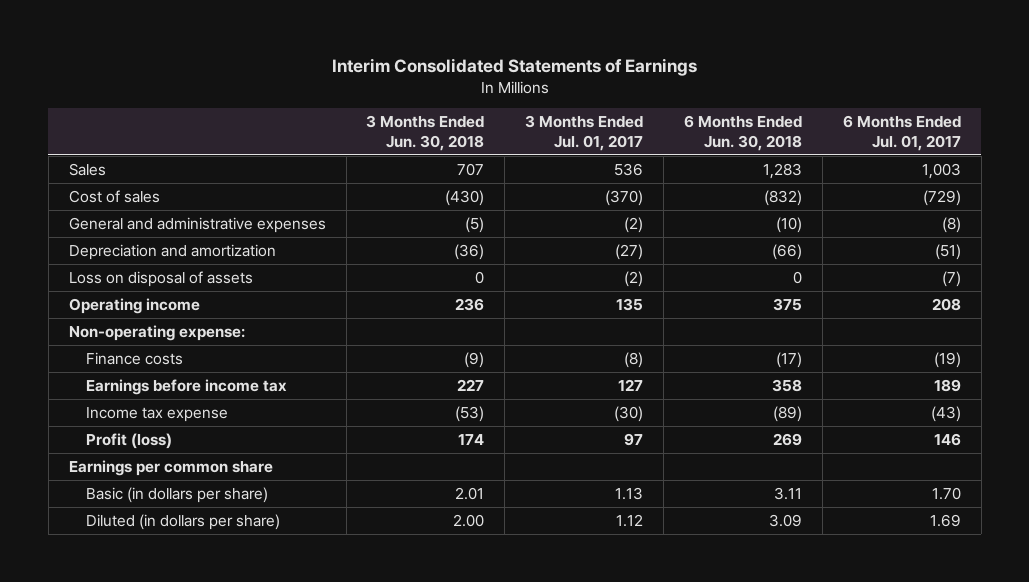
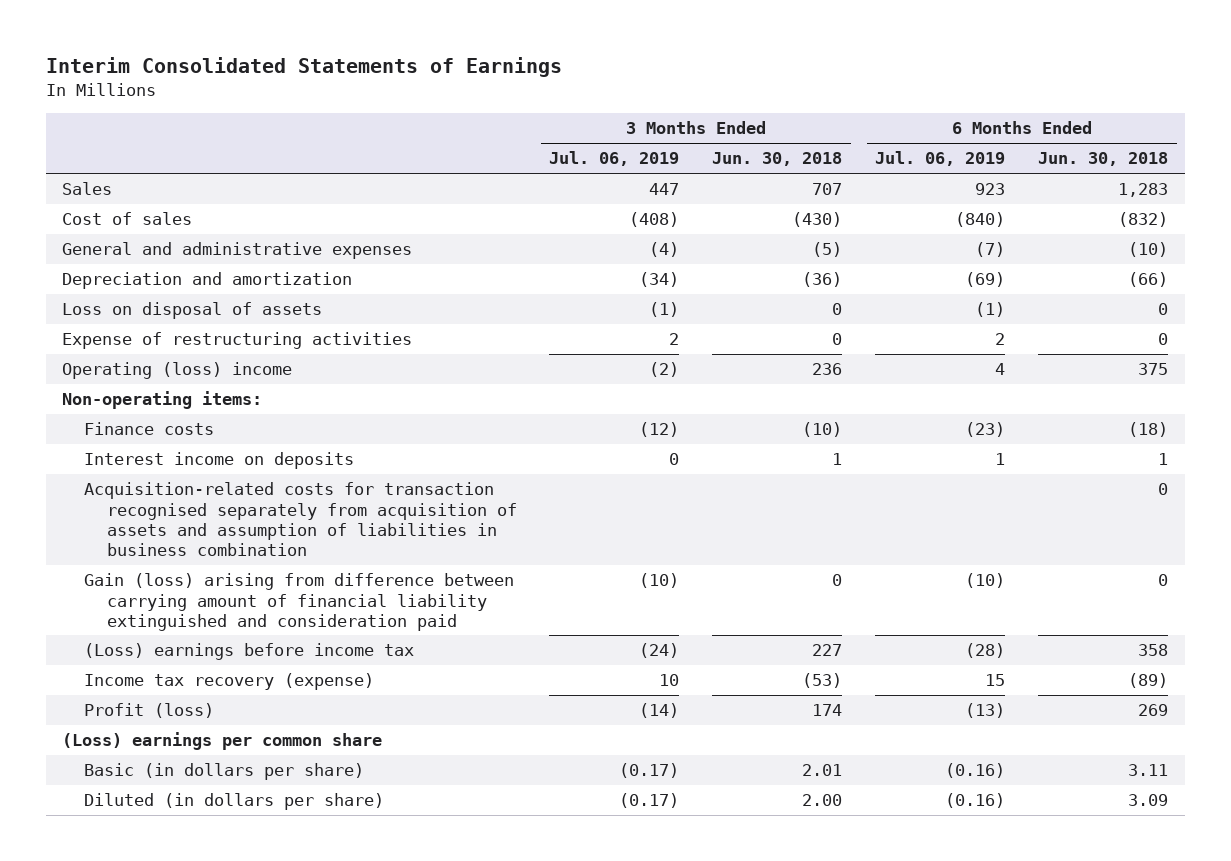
[525,115,644,151] 3 Months Ended Jul. 01, 2017 -> none
[842,115,961,151] 6 Months Ended Jul. 01, 2017 -> none
none -> [549,151,680,167] Jul. 06, 2019
none -> [875,151,1006,167] Jul. 06, 2019
none -> [62,332,413,350] Expense of restructuring activities
[68,298,200,315] Operating income -> [62,362,293,380] Operating (loss) income
[68,325,245,342] Non-operating expense: -> [62,391,263,410] Non-operating items:
[464,352,485,369] (9) -> [802,422,843,438] (10)
[775,352,802,369] (17) -> [1128,422,1169,438] (18)
none -> [84,452,355,470] Interest income on deposits
none -> [84,482,517,556] Acquisition-related costs for transaction recognised separately from acquisition of assets and assumption of liabilities in business combination
none -> [84,573,515,631] Gain (loss) arising from difference between carrying amount of financial liability extinguished and consideration paid
[85,379,287,396] Earnings before income tax -> [84,643,415,661] (Loss) earnings before income tax
[85,407,228,423] Income tax expense -> [84,673,375,691] Income tax recovery (expense)
[68,460,273,477] Earnings per common share -> [62,732,383,751] (Loss) earnings per common share

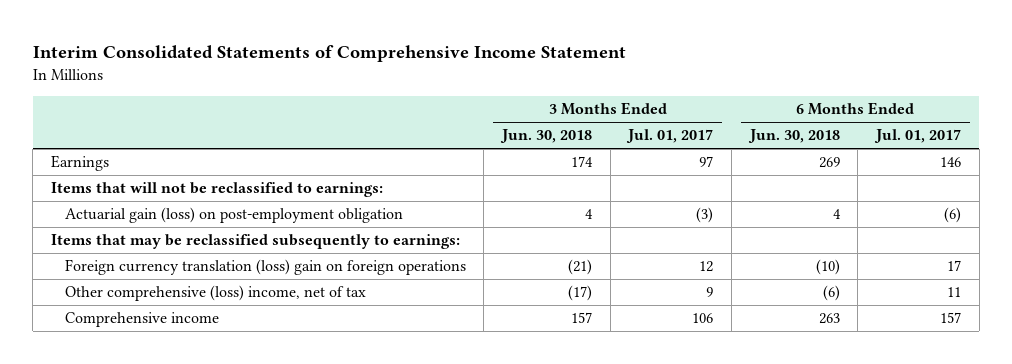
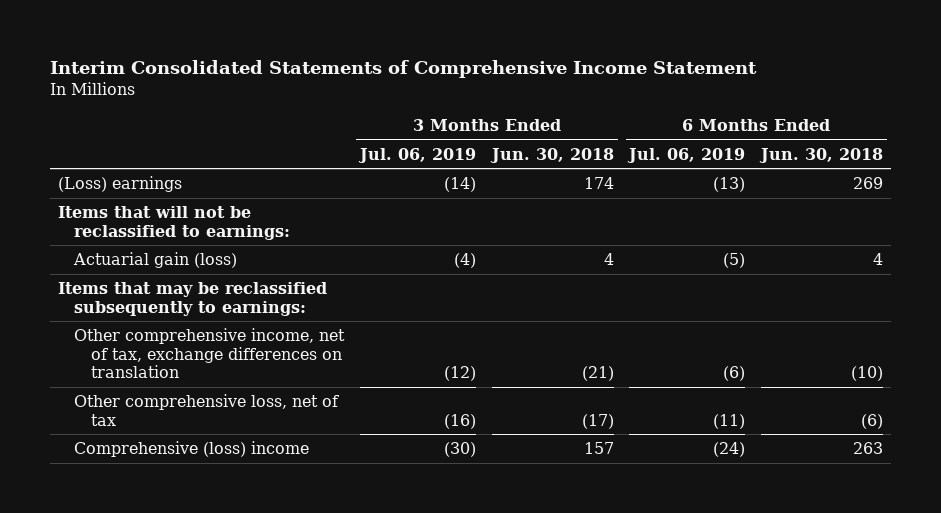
[626,129,714,144] Jul. 01, 2017 -> none
[873,129,961,144] Jul. 01, 2017 -> none
none -> [358,147,477,163] Jul. 06, 2019
none -> [627,147,746,163] Jul. 06, 2019
[50,155,109,172] Earnings -> [57,176,182,193] (Loss) earnings
[64,207,403,224] Actuarial gain (loss) on post-employment obligation -> none
none -> [73,252,238,269] Actuarial gain (loss)
[64,259,466,276] Foreign currency translation (loss) gain on foreign operations -> [74,328,346,379] Other comprehensive income, net of tax, exchange differences on translation
[64,285,366,302] Other comprehensive (loss) income, net of tax -> [74,394,340,426] Other comprehensive loss, net of tax
[64,312,219,328] Comprehensive income -> [74,441,310,458] Comprehensive (loss) income

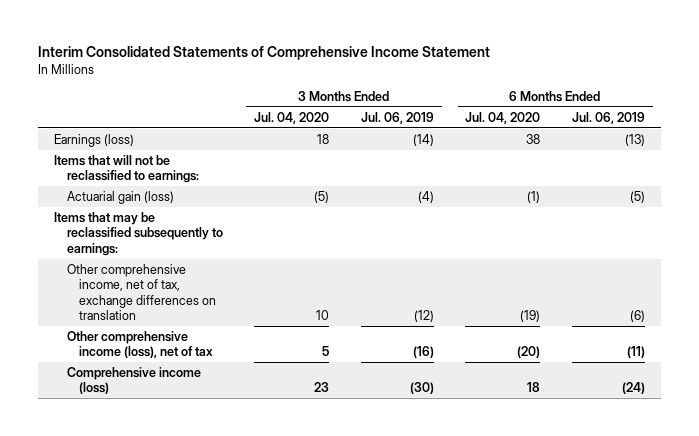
[489,147,614,163] Jun. 30, 2018 -> none
[759,147,884,163] Jun. 30, 2018 -> none
none -> [254,111,330,124] Jul. 04, 2020
none -> [465,111,541,124] Jul. 04, 2020
[57,176,182,193] (Loss) earnings -> [54,133,135,147] Earnings (loss)
[74,394,340,426] Other comprehensive loss, net of tax -> [66,330,214,359] Other comprehensive income (loss), net of tax
[74,441,310,458] Comprehensive (loss) income -> [66,366,201,395] Comprehensive income (loss)

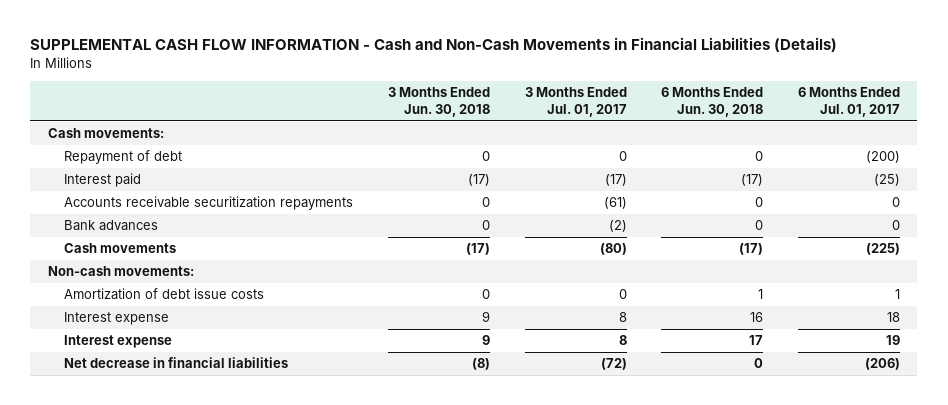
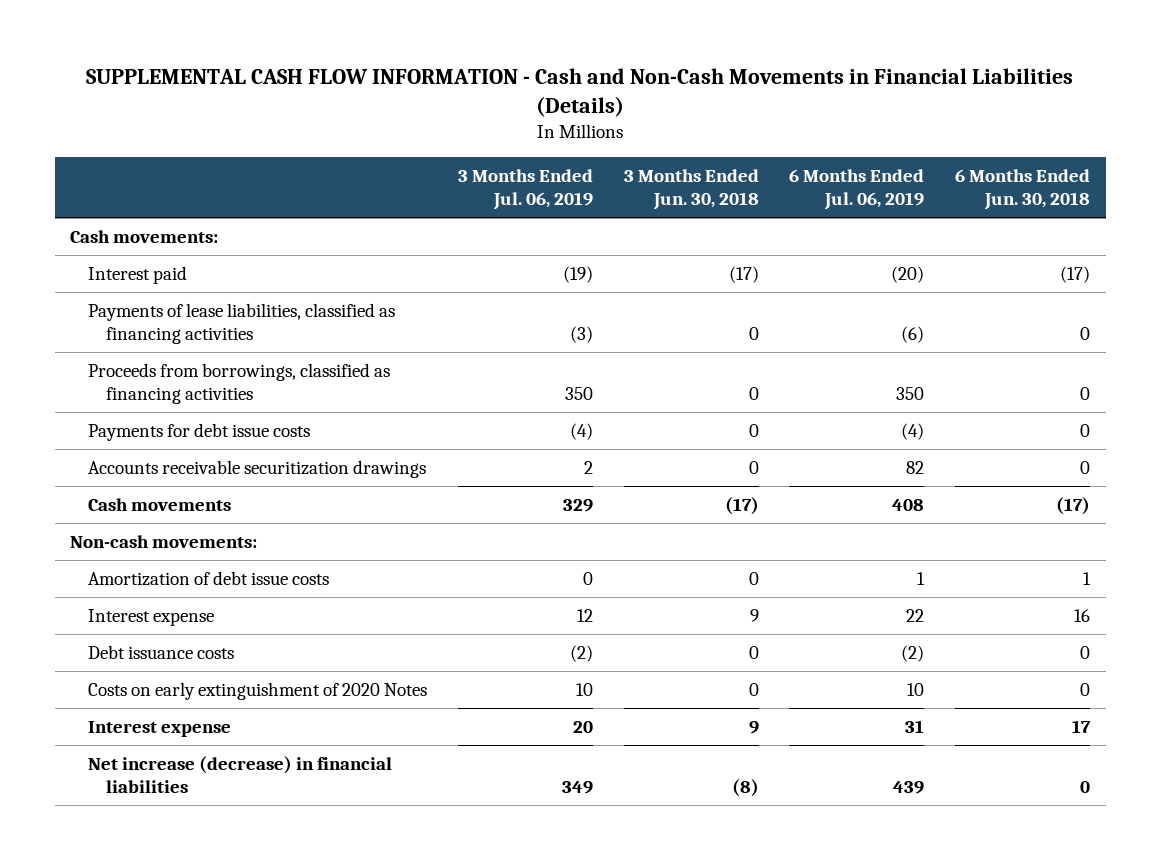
[524,87,627,117] 3 Months Ended Jul. 01, 2017 -> none
[797,87,900,117] 6 Months Ended Jul. 01, 2017 -> none
none -> [457,168,593,210] 3 Months Ended Jul. 06, 2019
none -> [789,168,925,210] 6 Months Ended Jul. 06, 2019
[64,150,183,165] Repayment of debt -> none
[64,220,159,232] Bank advances -> none
none -> [88,302,396,345] Payments of lease liabilities, classified as financing activities
none -> [88,362,391,405] Proceeds from borrowings, classified as financing activities
none -> [88,422,311,441] Payments for debt issue costs
[64,196,354,211] Accounts receivable securitization repayments -> [88,459,427,478] Accounts receivable securitization drawings
none -> [88,644,235,659] Debt issuance costs
none -> [88,681,428,700] Costs on early extinguishment of 2020 Notes
[64,357,289,369] Net decrease in financial liabilities -> [88,755,393,794] Net increase (decrease) in financial liabilities

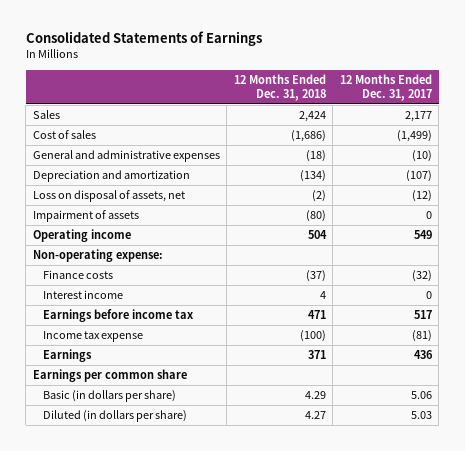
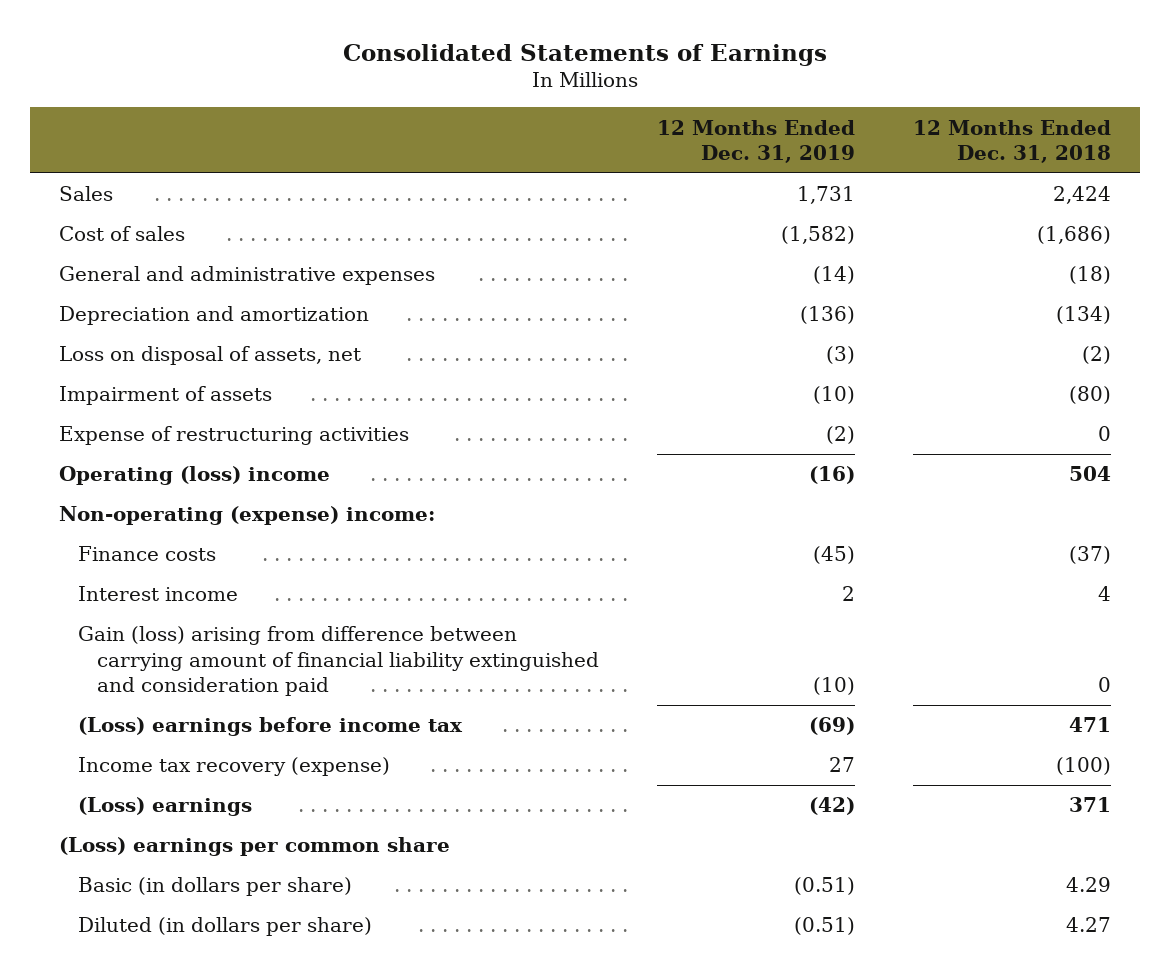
[339,73,432,101] 12 Months Ended Dec. 31, 2017 -> none
none -> [657,119,856,163] 12 Months Ended Dec. 31, 2019
none -> [59,426,410,446] Expense of restructuring activities
[32,229,131,243] Operating income -> [59,466,331,486] Operating (loss) income
[32,249,163,263] Non-operating expense: -> [59,506,436,526] Non-operating (expense) income:
none -> [78,626,600,697] Gain (loss) arising from difference between carrying amount of financial liability extinguished and consideration paid
[43,309,194,323] Earnings before income tax -> [78,717,464,737] (Loss) earnings before income tax
[43,331,144,343] Income tax expense -> [78,757,391,777] Income tax recovery (expense)
[43,349,93,363] Earnings -> [78,797,253,817] (Loss) earnings
[32,369,187,383] Earnings per common share -> [59,837,451,857] (Loss) earnings per common share

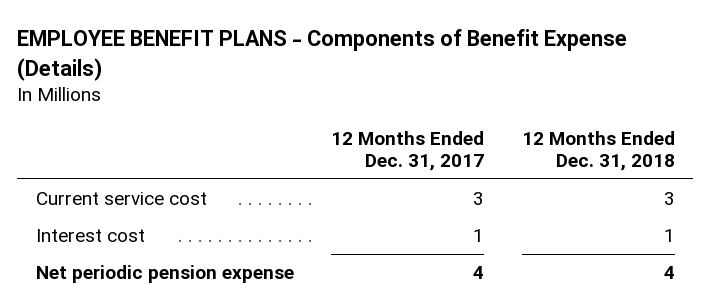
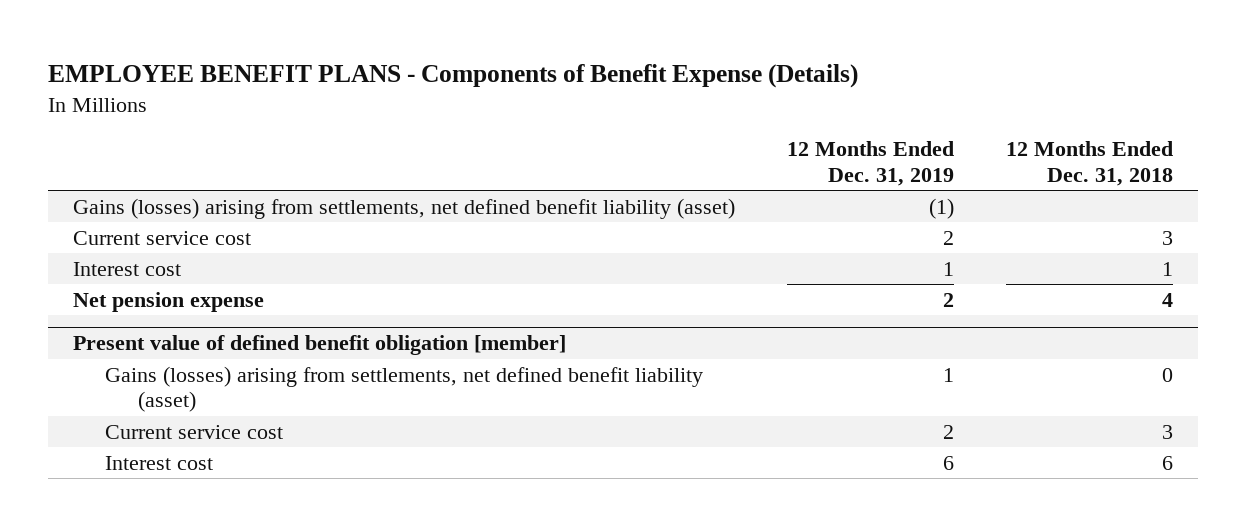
[331,131,485,172] 12 Months Ended Dec. 31, 2017 -> none
none -> [787,141,955,186] 12 Months Ended Dec. 31, 2019
none -> [73,197,736,219] Gains (losses) arising from settlements, net defined benefit liability (asset)
[35,265,294,284] Net periodic pension expense -> [73,291,265,312] Net pension expense
none -> [73,335,567,356] Present value of defined benefit obligation [member]
none -> [105,365,704,413] Gains (losses) arising from settlements, net defined benefit liability (asset)
none -> [105,424,284,439] Current service cost
none -> [105,455,214,470] Interest cost

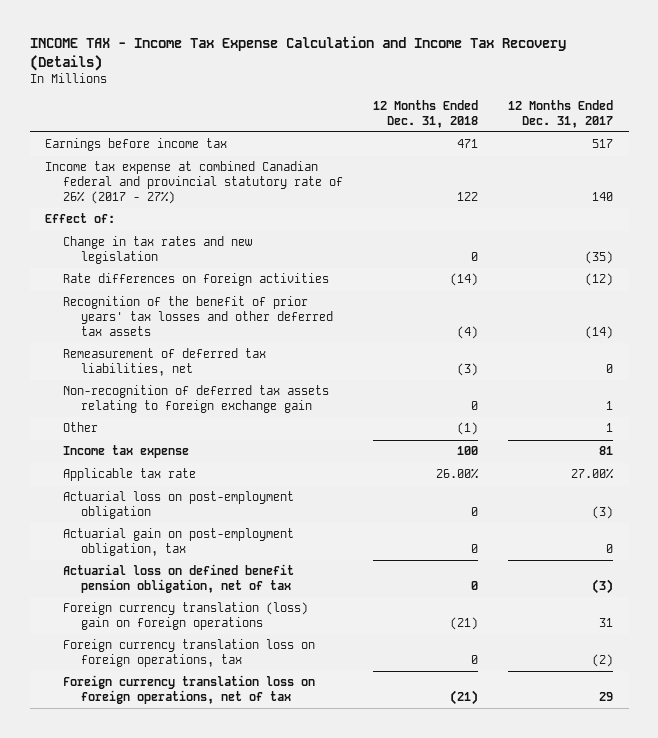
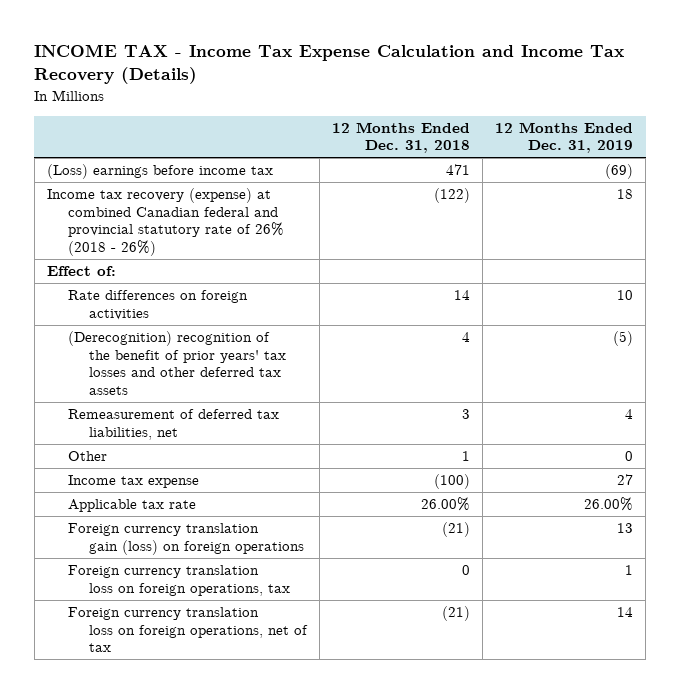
[508,100,614,128] 12 Months Ended Dec. 31, 2017 -> none
none -> [495,121,634,154] 12 Months Ended Dec. 31, 2019
[44,138,227,152] Earnings before income tax -> [46,164,273,180] (Loss) earnings before income tax
[44,161,343,204] Income tax expense at combined Canadian federal and provincial statutory rate of 26% (2017 - 27%) -> [46,188,284,256] Income tax recovery (expense) at combined Canadian federal and provincial statutory rate of 26% (2018 - 26%)
[457,191,479,201] 122 -> [434,188,471,204] (122)
[62,236,252,265] Change in tax rates and new legislation -> none
[62,385,329,414] Non-recognition of deferred tax assets relating to foreign exchange gain -> none
[450,273,479,287] (14) -> [454,290,471,301] 14
[62,296,333,336] Recognition of the benefit of prior years' tax losses and other deferred tax assets -> [67,331,286,395] (Derecognition) recognition of the benefit of prior years' tax losses and other deferred tax assets
[457,325,479,339] (4) -> [462,332,471,343] 4
[457,363,479,377] (3) -> [462,409,471,420] 3
[457,422,479,436] (1) -> [462,451,471,462] 1
[457,446,479,456] 100 -> [434,474,471,490] (100)
[62,491,294,520] Actuarial loss on post-employment obligation -> none
[62,528,294,557] Actuarial gain on post-employment obligation, tax -> none
[62,564,294,594] Actuarial loss on defined benefit pension obligation, net of tax -> none
[62,602,308,631] Foreign currency translation (loss) gain on foreign operations -> [67,523,304,555] Foreign currency translation gain (loss) on foreign operations

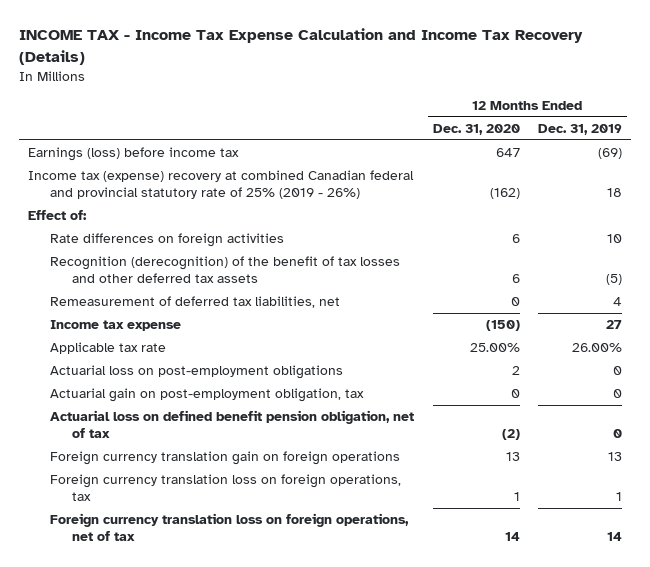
[332,121,471,154] 12 Months Ended Dec. 31, 2018 -> none
none -> [432,123,520,135] Dec. 31, 2020
[46,164,273,180] (Loss) earnings before income tax -> [28,146,240,161] Earnings (loss) before income tax
[46,188,284,256] Income tax recovery (expense) at combined Canadian federal and provincial statutory rate of 26% (2018 - 26%) -> [28,169,415,200] Income tax (expense) recovery at combined Canadian federal and provincial statutory rate of 25% (2019 - 26%)
[67,331,286,395] (Derecognition) recognition of the benefit of prior years' tax losses and other deferred tax assets -> [50,255,401,284] Recognition (derecognition) of the benefit of tax losses and other deferred tax assets
[67,451,107,462] Other -> none
none -> [50,364,344,379] Actuarial loss on post-employment obligations
none -> [50,387,365,402] Actuarial gain on post-employment obligation, tax
none -> [50,409,415,439] Actuarial loss on defined benefit pension obligation, net of tax
[67,523,304,555] Foreign currency translation gain (loss) on foreign operations -> [50,450,401,465] Foreign currency translation gain on foreign operations

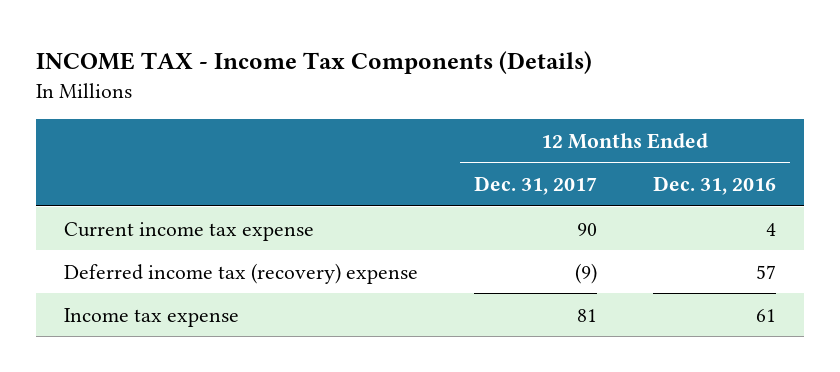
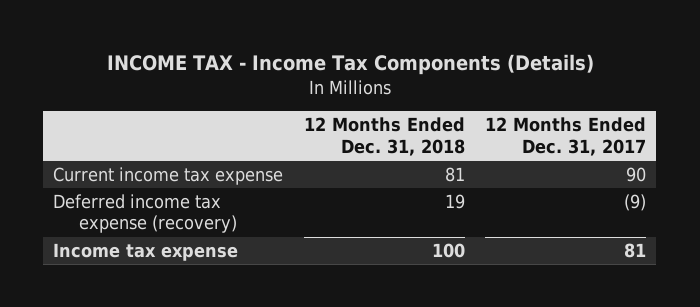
[653,175,777,195] Dec. 31, 2016 -> none
none -> [303,117,465,156] 12 Months Ended Dec. 31, 2018
[63,262,418,284] Deferred income tax (recovery) expense -> [53,193,237,234] Deferred income tax expense (recovery)

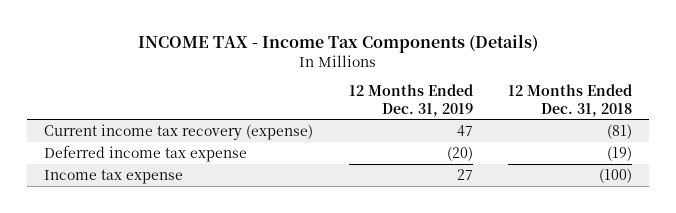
[485,117,647,156] 12 Months Ended Dec. 31, 2017 -> none
none -> [348,84,473,117] 12 Months Ended Dec. 31, 2019
[53,166,284,185] Current income tax expense -> [44,123,314,140] Current income tax recovery (expense)
[444,166,465,182] 81 -> [606,123,632,139] (81)
[53,193,237,234] Deferred income tax expense (recovery) -> [44,144,248,162] Deferred income tax expense
[444,193,465,209] 19 -> [606,145,632,161] (19)
[431,242,465,258] 100 -> [598,167,632,183] (100)

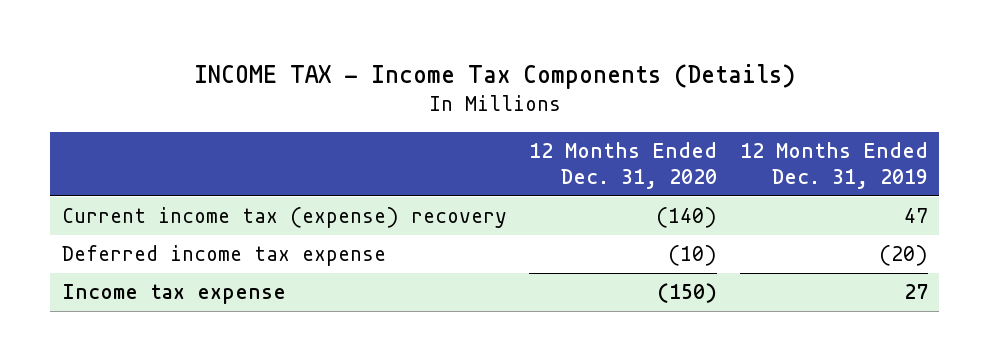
[507,84,632,117] 12 Months Ended Dec. 31, 2018 -> none
none -> [529,142,718,189] 12 Months Ended Dec. 31, 2020
[44,123,314,140] Current income tax recovery (expense) -> [61,207,507,229] Current income tax (expense) recovery

